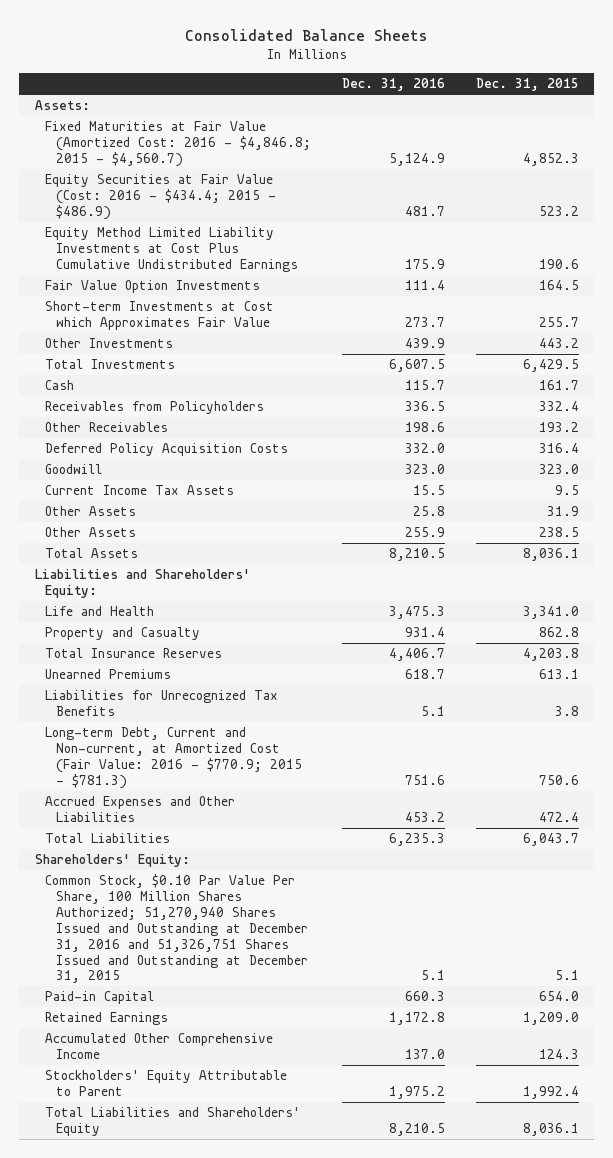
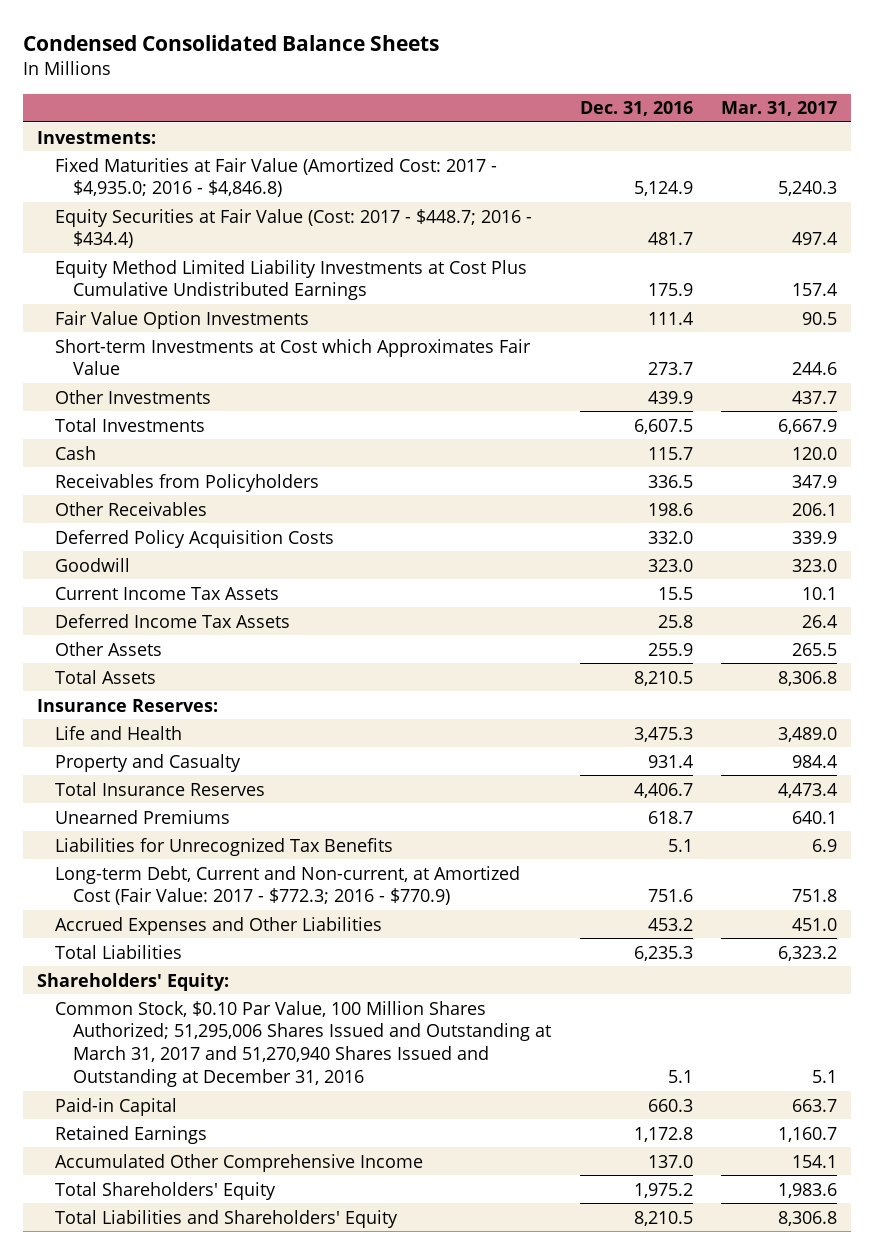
[184,28,428,41] Consolidated Balance Sheets -> [22,35,439,52] Condensed Consolidated Balance Sheets
[475,78,579,92] Dec. 31, 2015 -> none
none -> [721,101,838,117] Mar. 31, 2017
[34,100,90,111] Assets: -> none
none -> [37,130,157,144] Investments:
[45,121,312,168] Fixed Maturities at Fair Value (Amortized Cost: 2016 - $4,846.8; 2015 - $4,560.7) -> [55,157,498,198] Fixed Maturities at Fair Value (Amortized Cost: 2017 - $4,935.0; 2016 - $4,846.8)
[45,174,277,221] Equity Securities at Fair Value (Cost: 2016 - $434.4; 2015 - $486.9) -> [55,208,533,249] Equity Securities at Fair Value (Cost: 2017 - $448.7; 2016 - $434.4)
[45,506,137,517] Other Assets -> [55,613,291,628] Deferred Income Tax Assets
[34,569,250,599] Liabilities and Shareholders' Equity: -> none
none -> [37,698,219,712] Insurance Reserves:
[45,727,303,789] Long-term Debt, Current and Non-current, at Amortized Cost (Fair Value: 2016 - $770.9; 2015 - $781.3) -> [55,865,521,906] Long-term Debt, Current and Non-current, at Amortized Cost (Fair Value: 2017 - $772.3; 2016 - $770.9)
[45,874,309,984] Common Stock, $0.10 Par Value Per Share, 100 Million Shares Authorized; 51,270,940 Shares Issued and Outstanding at December 31, 2016 and 51,326,751 Shares Issued and Outstanding at December 31, 2015 -> [55,1000,552,1087] Common Stock, $0.10 Par Value, 100 Million Shares Authorized; 51,295,006 Shares Issued and Outstanding at March 31, 2017 and 51,270,940 Shares Issued and Outstanding at December 31, 2016
[45,1070,288,1097] Stockholders' Equity Attributable to Parent -> [55,1181,277,1200] Total Shareholders' Equity

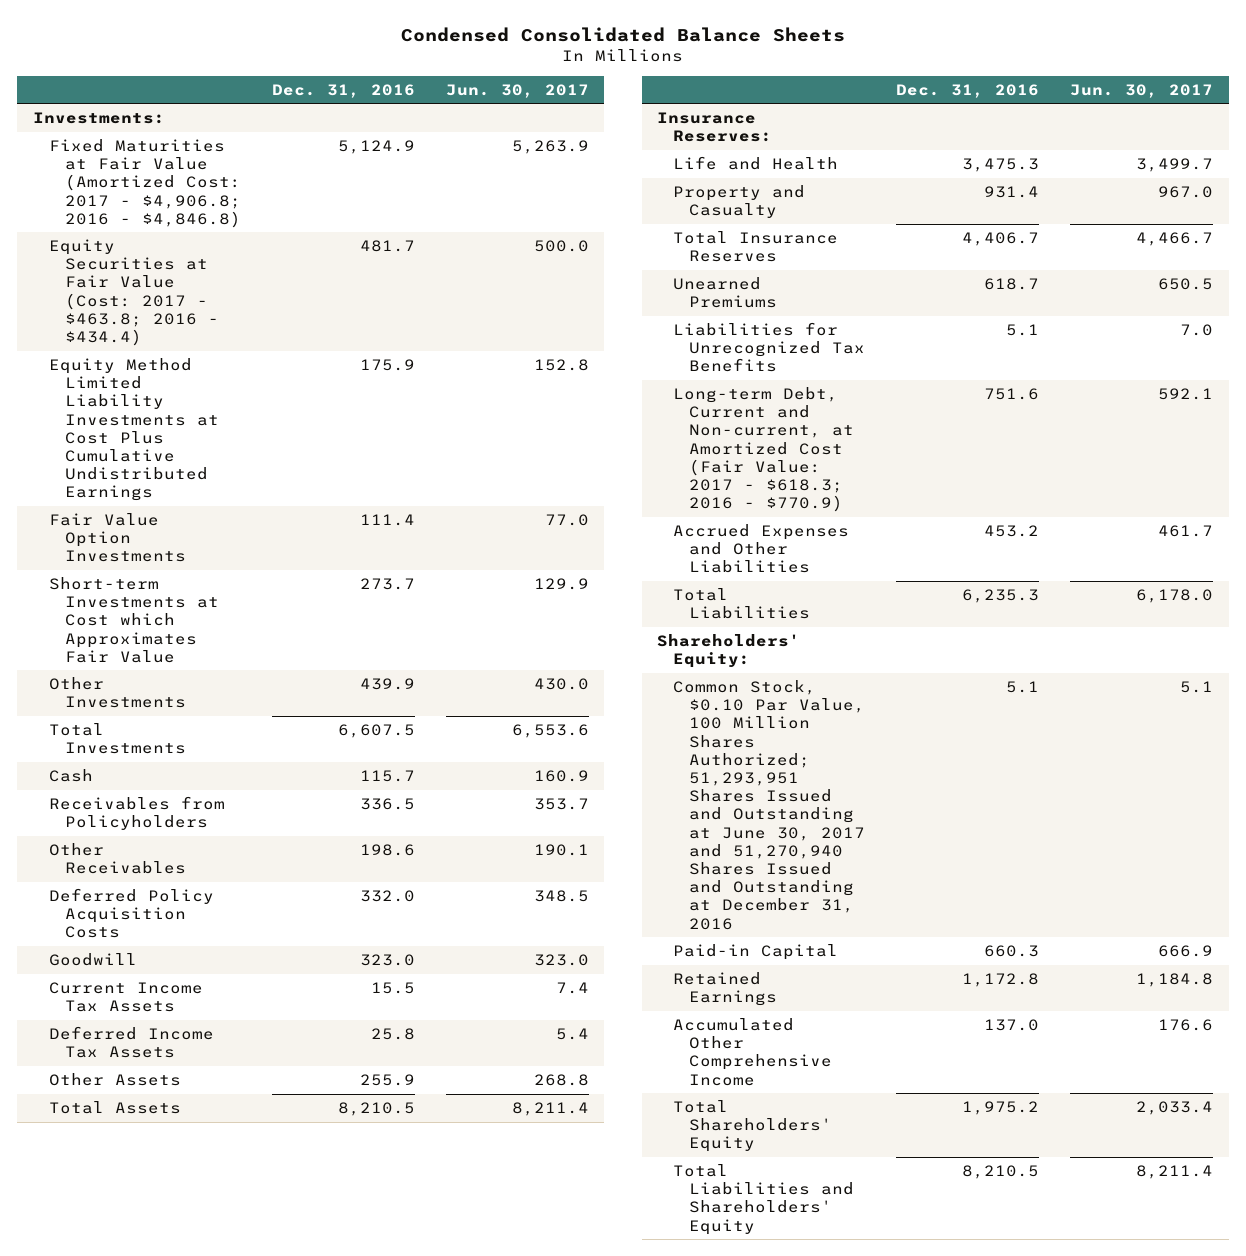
[721,101,838,117] Mar. 31, 2017 -> none
none -> [445,83,589,98] Jun. 30, 2017
[55,157,498,198] Fixed Maturities at Fair Value (Amortized Cost: 2017 - $4,935.0; 2016 - $4,846.8) -> [48,138,241,228] Fixed Maturities at Fair Value (Amortized Cost: 2017 - $4,906.8; 2016 - $4,846.8)
[55,208,533,249] Equity Securities at Fair Value (Cost: 2017 - $448.7; 2016 - $434.4) -> [48,238,219,347] Equity Securities at Fair Value (Cost: 2017 - $463.8; 2016 - $434.4)
[55,865,521,906] Long-term Debt, Current and Non-current, at Amortized Cost (Fair Value: 2017 - $772.3; 2016 - $770.9) -> [673,386,854,513] Long-term Debt, Current and Non-current, at Amortized Cost (Fair Value: 2017 - $618.3; 2016 - $770.9)
[55,1000,552,1087] Common Stock, $0.10 Par Value, 100 Million Shares Authorized; 51,295,006 Shares Issued and Outstanding at March 31, 2017 and 51,270,940 Shares Issued and Outstanding at December 31, 2016 -> [673,679,865,930] Common Stock, $0.10 Par Value, 100 Million Shares Authorized; 51,293,951 Shares Issued and Outstanding at June 30, 2017 and 51,270,940 Shares Issued and Outstanding at December 31, 2016

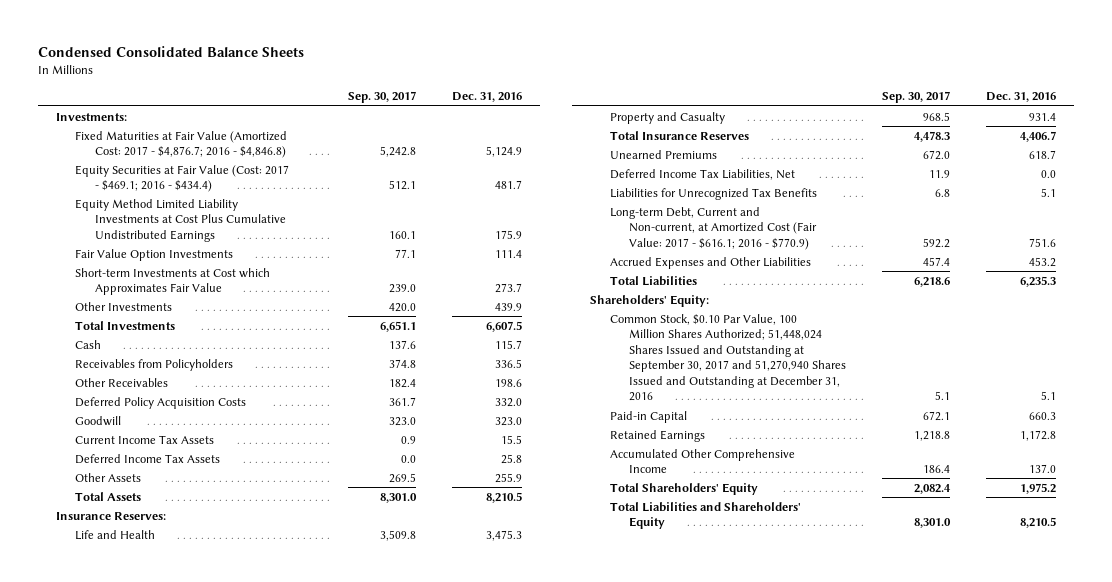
[445,83,589,98] Jun. 30, 2017 -> none
none -> [348,91,417,104] Sep. 30, 2017
[48,138,241,228] Fixed Maturities at Fair Value (Amortized Cost: 2017 - $4,906.8; 2016 - $4,846.8) -> [75,130,288,159] Fixed Maturities at Fair Value (Amortized Cost: 2017 - $4,876.7; 2016 - $4,846.8)
[48,238,219,347] Equity Securities at Fair Value (Cost: 2017 - $463.8; 2016 - $434.4) -> [75,164,290,193] Equity Securities at Fair Value (Cost: 2017 - $469.1; 2016 - $434.4)
none -> [609,168,795,180] Deferred Income Tax Liabilities, Net
[673,386,854,513] Long-term Debt, Current and Non-current, at Amortized Cost (Fair Value: 2017 - $618.3; 2016 - $770.9) -> [609,206,818,250] Long-term Debt, Current and Non-current, at Amortized Cost (Fair Value: 2017 - $616.1; 2016 - $770.9)
[673,679,865,930] Common Stock, $0.10 Par Value, 100 Million Shares Authorized; 51,293,951 Shares Issued and Outstanding at June 30, 2017 and 51,270,940 Shares Issued and Outstanding at December 31, 2016 -> [609,313,847,402] Common Stock, $0.10 Par Value, 100 Million Shares Authorized; 51,448,024 Shares Issued and Outstanding at September 30, 2017 and 51,270,940 Shares Issued and Outstanding at December 31, 2016

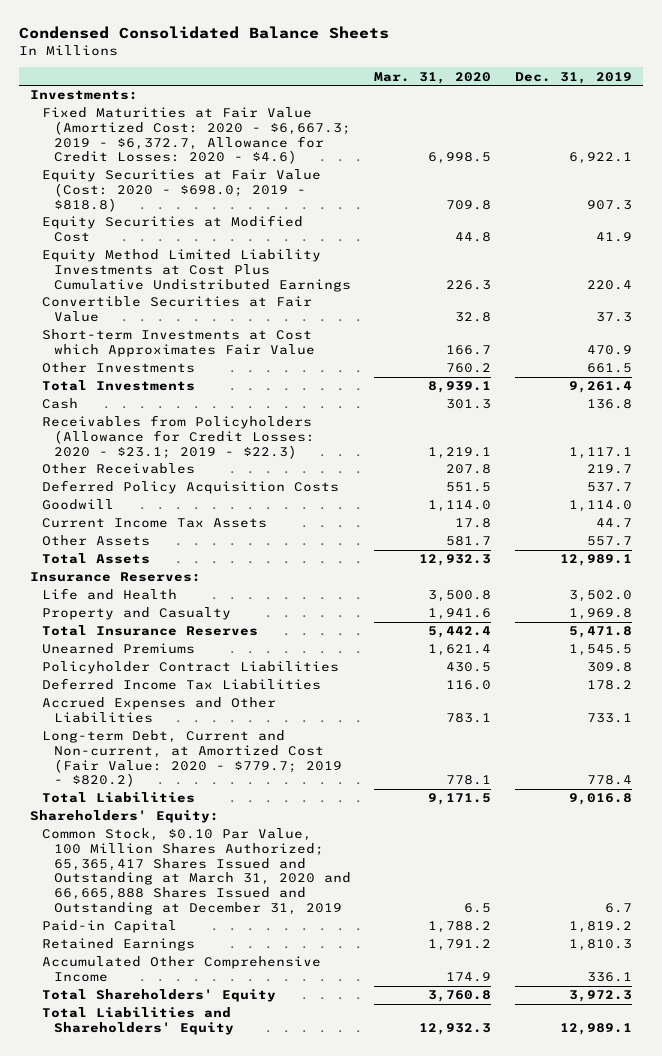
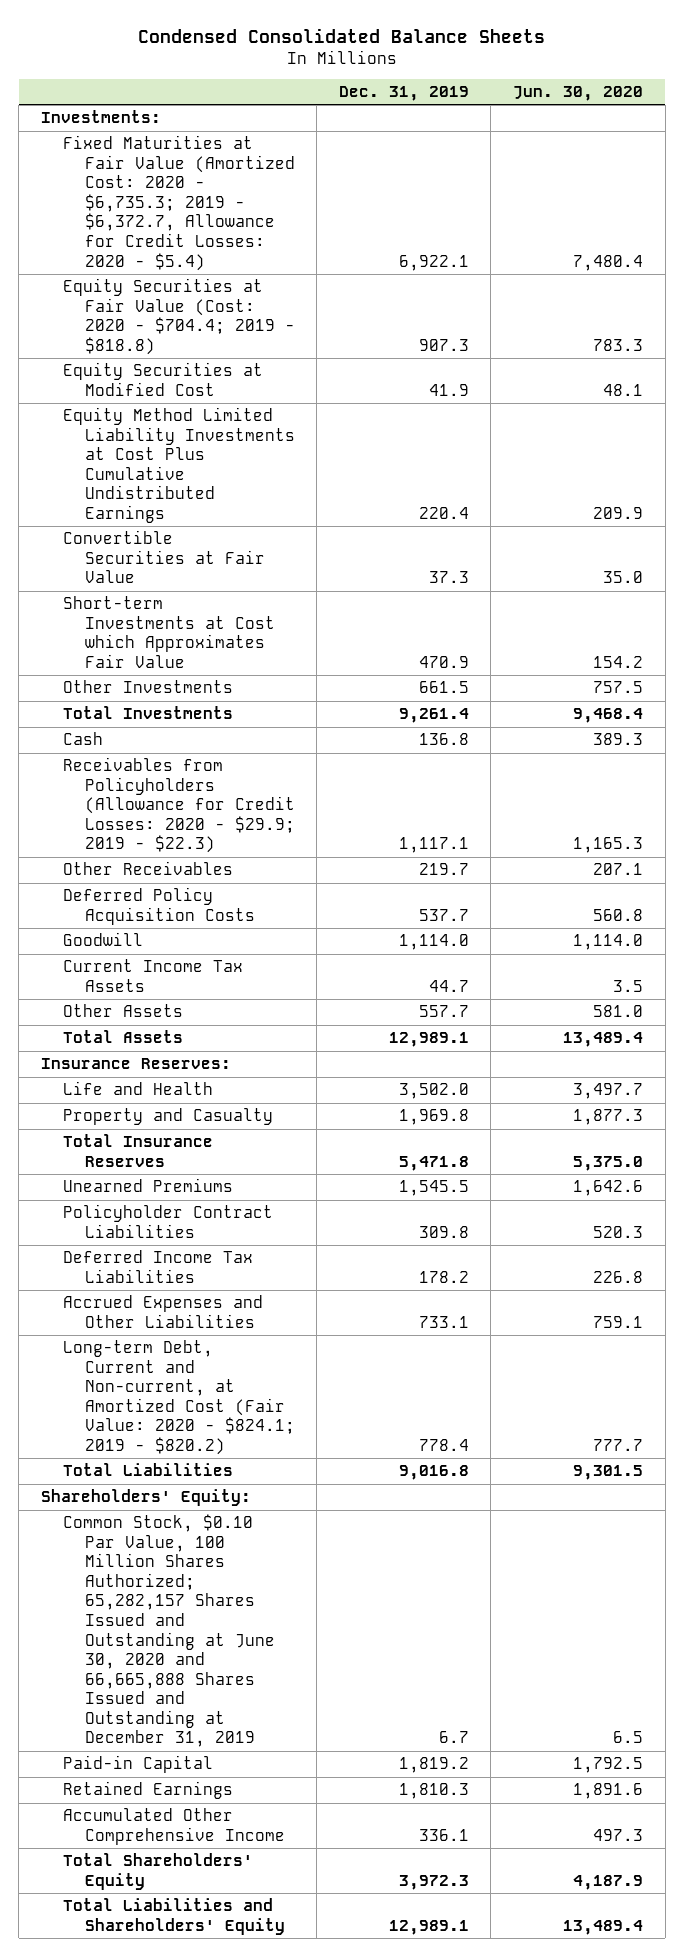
[374,71,492,84] Mar. 31, 2020 -> none
none -> [513,86,644,102] Jun. 30, 2020
[42,107,352,165] Fixed Maturities at Fair Value (Amortized Cost: 2020 - $6,667.3; 2019 - $6,372.7, Allowance for Credit Losses: 2020 - $4.6) -> [62,135,295,271] Fixed Maturities at Fair Value (Amortized Cost: 2020 - $6,735.3; 2019 - $6,372.7, Allowance for Credit Losses: 2020 - $5.4)
[42,169,322,212] Equity Securities at Fair Value (Cost: 2020 - $698.0; 2019 - $818.8) -> [62,278,295,355] Equity Securities at Fair Value (Cost: 2020 - $704.4; 2019 - $818.8)
[42,415,316,459] Receivables from Policyholders (Allowance for Credit Losses: 2020 - $23.1; 2019 - $22.3) -> [62,757,295,854] Receivables from Policyholders (Allowance for Credit Losses: 2020 - $29.9; 2019 - $22.3)
[42,730,343,788] Long-term Debt, Current and Non-current, at Amortized Cost (Fair Value: 2020 - $779.7; 2019 - $820.2) -> [62,1340,295,1456] Long-term Debt, Current and Non-current, at Amortized Cost (Fair Value: 2020 - $824.1; 2019 - $820.2)
[42,828,352,915] Common Stock, $0.10 Par Value, 100 Million Shares Authorized; 65,365,417 Shares Issued and Outstanding at March 31, 2020 and 66,665,888 Shares Issued and Outstanding at December 31, 2019 -> [62,1514,275,1748] Common Stock, $0.10 Par Value, 100 Million Shares Authorized; 65,282,157 Shares Issued and Outstanding at June 30, 2020 and 66,665,888 Shares Issued and Outstanding at December 31, 2019

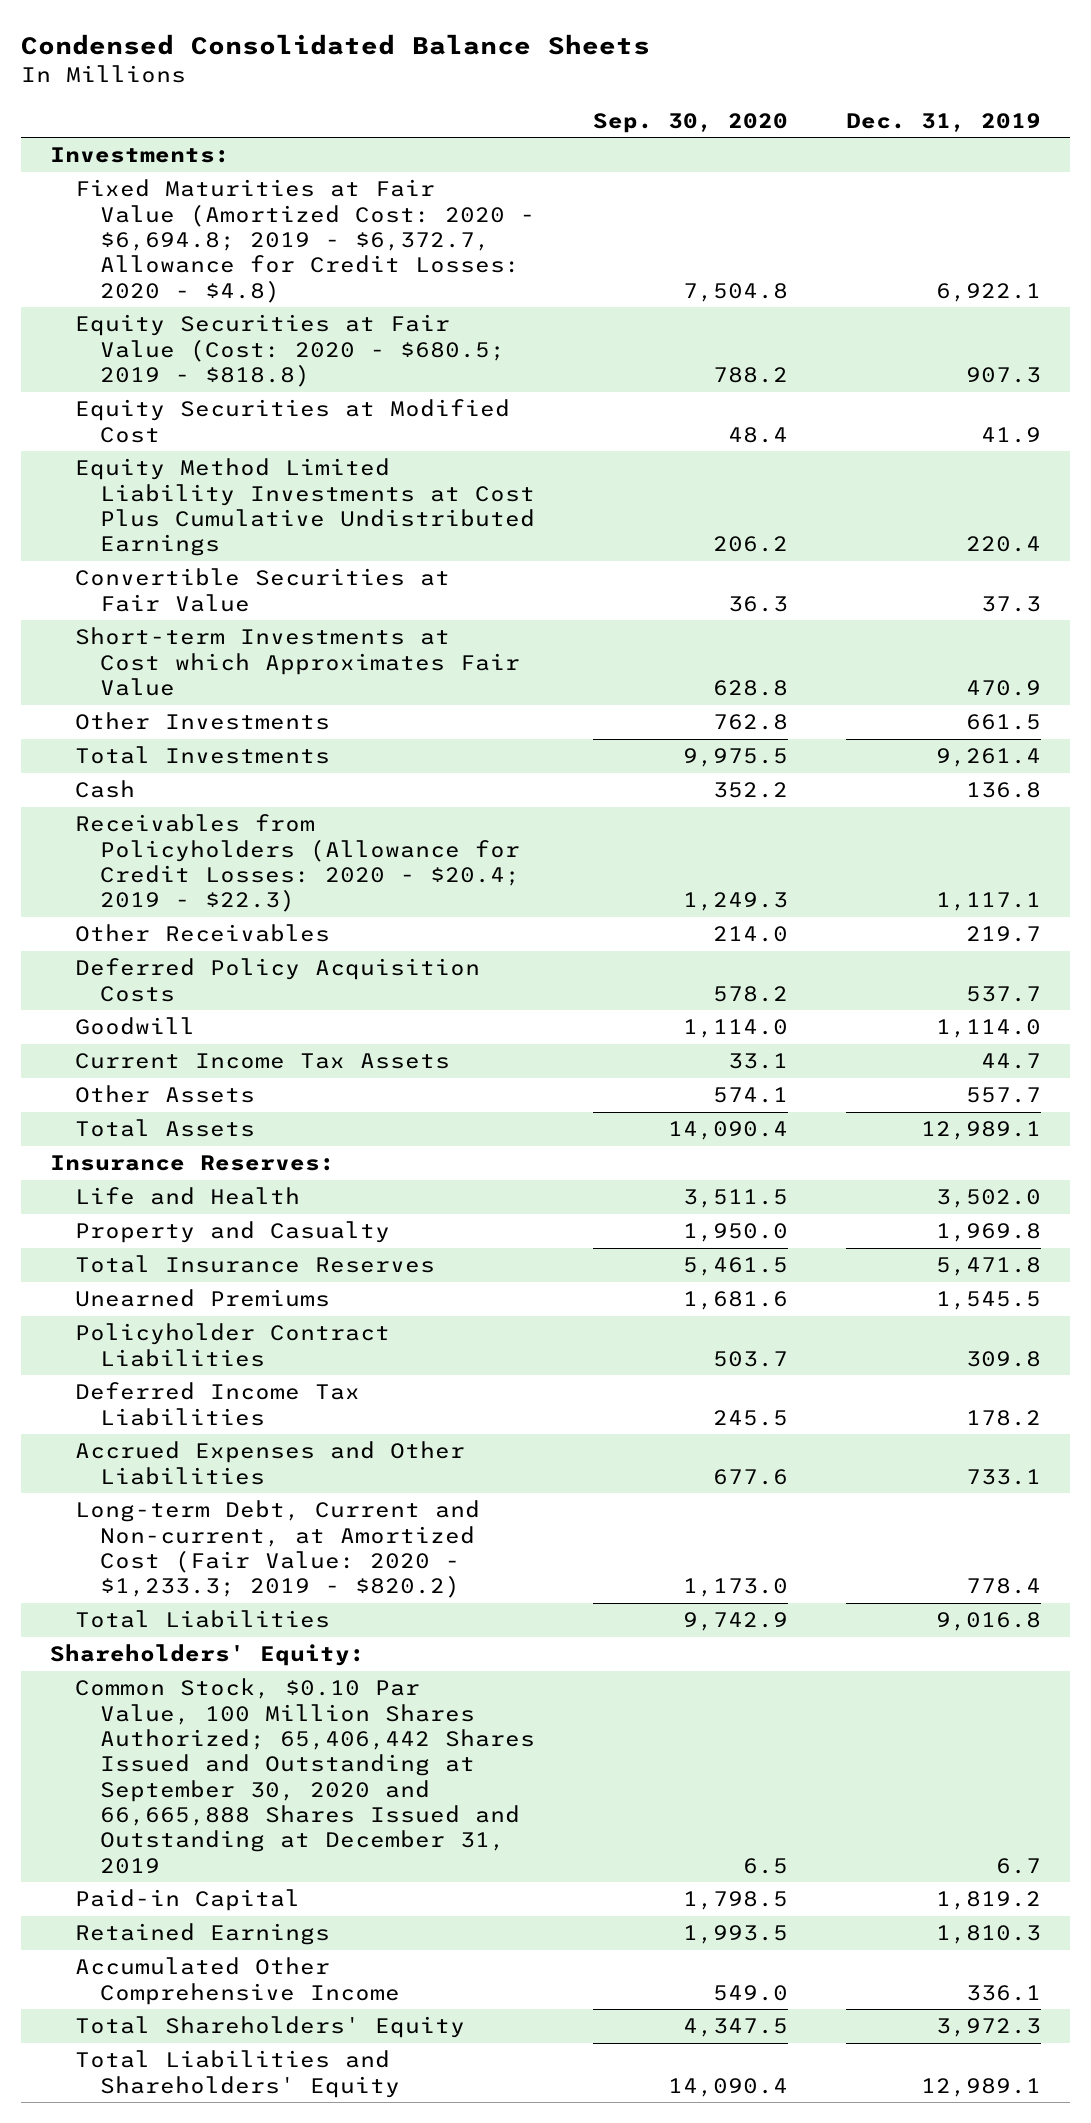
[513,86,644,102] Jun. 30, 2020 -> none
none -> [592,112,788,133] Sep. 30, 2020
[62,135,295,271] Fixed Maturities at Fair Value (Amortized Cost: 2020 - $6,735.3; 2019 - $6,372.7, Allowance for Credit Losses: 2020 - $5.4) -> [75,179,535,303] Fixed Maturities at Fair Value (Amortized Cost: 2020 - $6,694.8; 2019 - $6,372.7, Allowance for Credit Losses: 2020 - $4.8)
[62,278,295,355] Equity Securities at Fair Value (Cost: 2020 - $704.4; 2019 - $818.8) -> [75,314,505,387] Equity Securities at Fair Value (Cost: 2020 - $680.5; 2019 - $818.8)
[62,757,295,854] Receivables from Policyholders (Allowance for Credit Losses: 2020 - $29.9; 2019 - $22.3) -> [75,814,520,913] Receivables from Policyholders (Allowance for Credit Losses: 2020 - $20.4; 2019 - $22.3)
[62,1340,295,1456] Long-term Debt, Current and Non-current, at Amortized Cost (Fair Value: 2020 - $824.1; 2019 - $820.2) -> [75,1500,481,1599] Long-term Debt, Current and Non-current, at Amortized Cost (Fair Value: 2020 - $1,233.3; 2019 - $820.2)
[62,1514,275,1748] Common Stock, $0.10 Par Value, 100 Million Shares Authorized; 65,282,157 Shares Issued and Outstanding at June 30, 2020 and 66,665,888 Shares Issued and Outstanding at December 31, 2019 -> [75,1678,535,1874] Common Stock, $0.10 Par Value, 100 Million Shares Authorized; 65,406,442 Shares Issued and Outstanding at September 30, 2020 and 66,665,888 Shares Issued and Outstanding at December 31, 2019

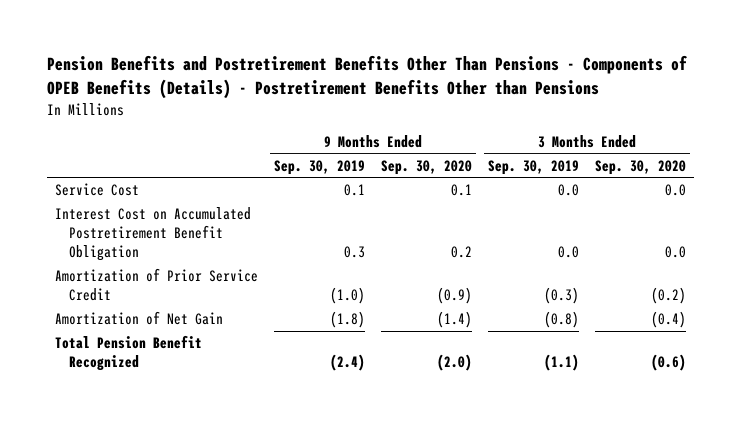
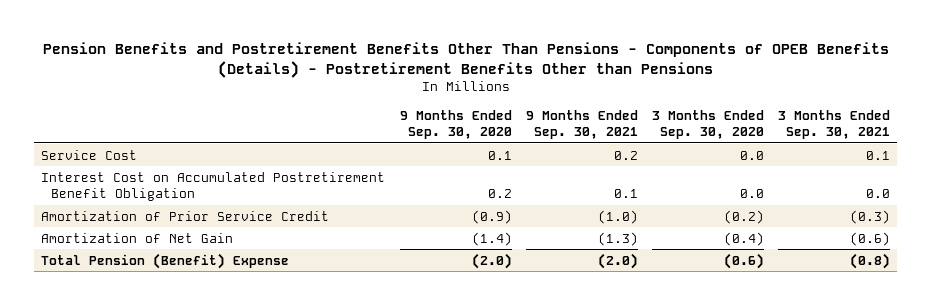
[273,159,365,175] Sep. 30, 2019 -> none
[488,159,580,175] Sep. 30, 2019 -> none
none -> [525,109,638,140] 9 Months Ended Sep. 30, 2021
none -> [777,109,890,140] 3 Months Ended Sep. 30, 2021
[54,335,202,372] Total Pension Benefit Recognized -> [41,252,290,269] Total Pension (Benefit) Expense

